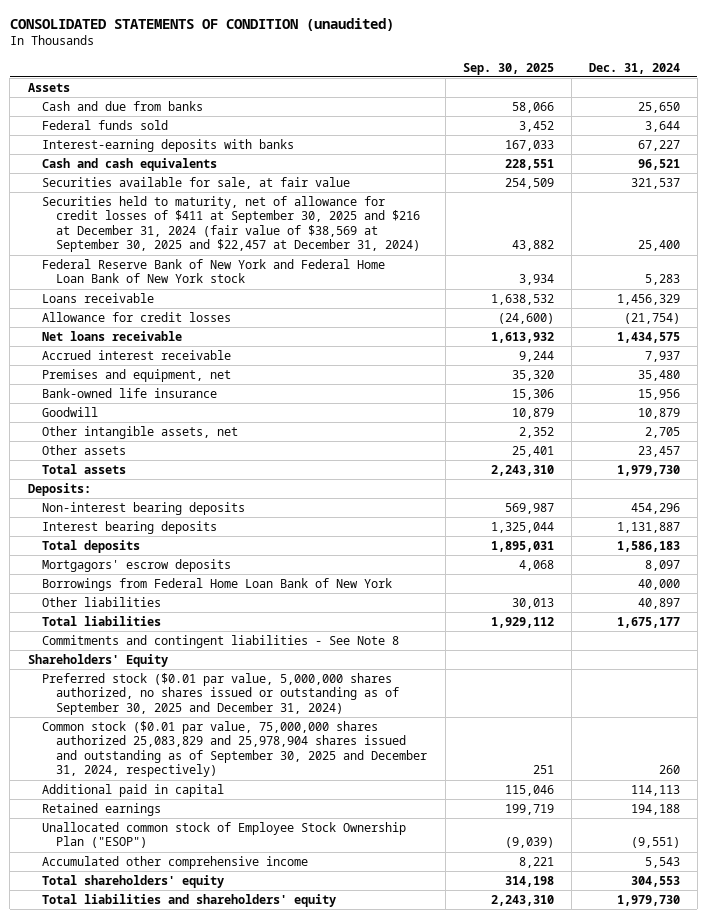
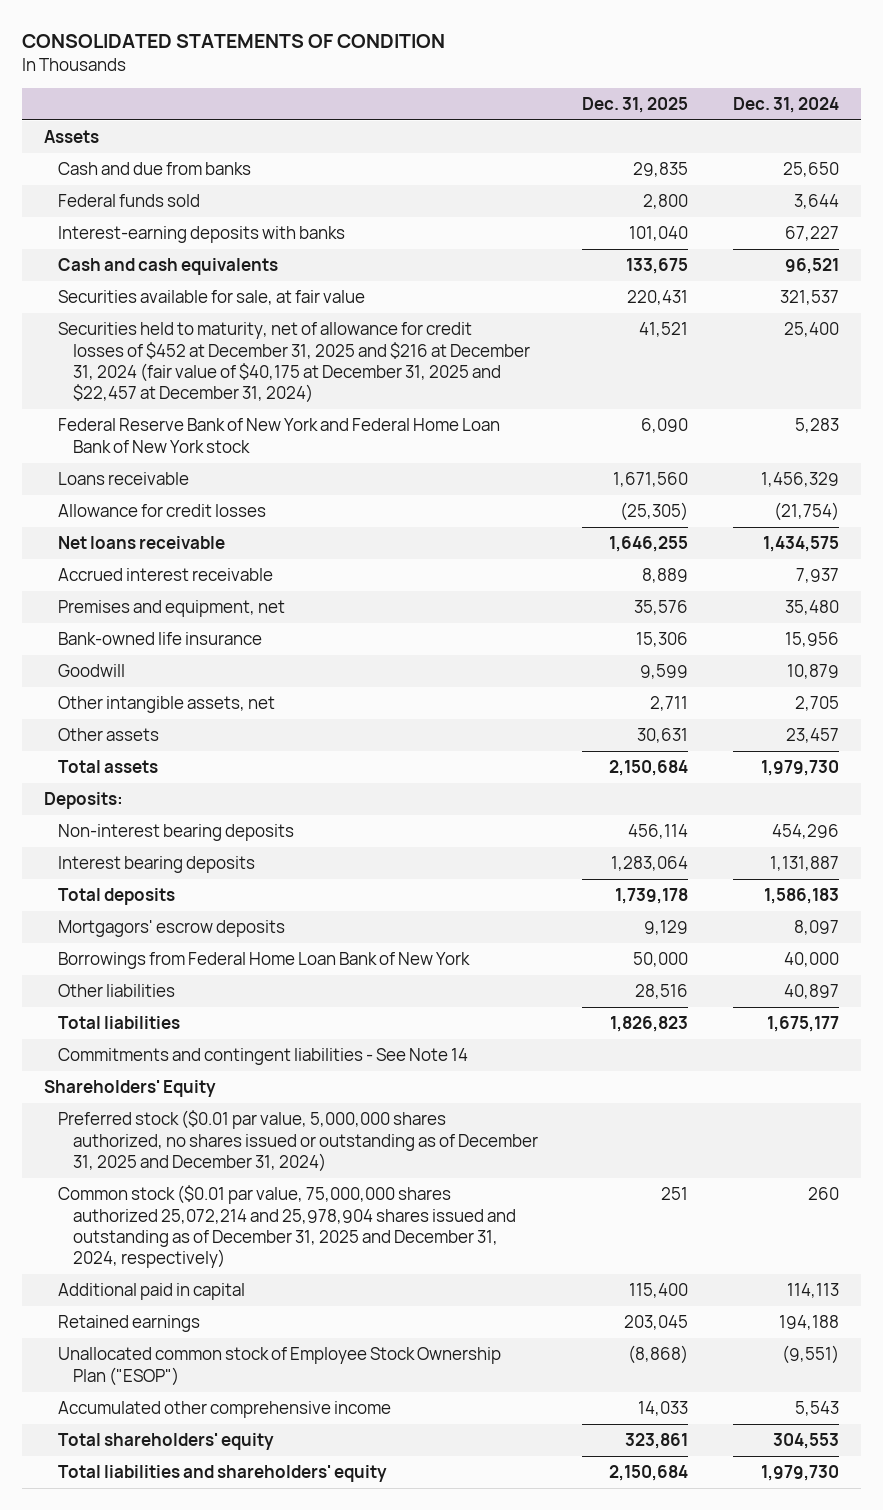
[9,17,394,31] CONSOLIDATED STATEMENTS OF CONDITION (unaudited) -> [21,34,445,49] CONSOLIDATED STATEMENTS OF CONDITION
[462,62,554,75] Sep. 30, 2025 -> none
none -> [582,96,689,113] Dec. 31, 2025
[42,196,421,253] Securities held to maturity, net of allowance for credit losses of $411 at September 30, 2025 and $216 at December 31, 2024 (fair value of $38,569 at September 30, 2025 and $22,457 at December 31, 2024) -> [58,322,530,404] Securities held to maturity, net of allowance for credit losses of $452 at December 31, 2025 and $216 at December 31, 2024 (fair value of $40,175 at December 31, 2025 and $22,457 at December 31, 2024)
[42,635,400,649] Commitments and contingent liabilities - See Note 8 -> [58,1048,469,1066] Commitments and contingent liabilities - See Note 14
[42,673,400,715] Preferred stock ($0.01 par value, 5,000,000 shares authorized, no shares issued or outstanding as of September 30, 2025 and December 31, 2024) -> [58,1110,538,1172] Preferred stock ($0.01 par value, 5,000,000 shares authorized, no shares issued or outstanding as of December 31, 2025 and December 31, 2024)
[42,721,428,778] Common stock ($0.01 par value, 75,000,000 shares authorized 25,083,829 and 25,978,904 shares issued and outstanding as of September 30, 2025 and December 31, 2024, respectively) -> [58,1185,516,1269] Common stock ($0.01 par value, 75,000,000 shares authorized 25,072,214 and 25,978,904 shares issued and outstanding as of December 31, 2025 and December 31, 2024, respectively)

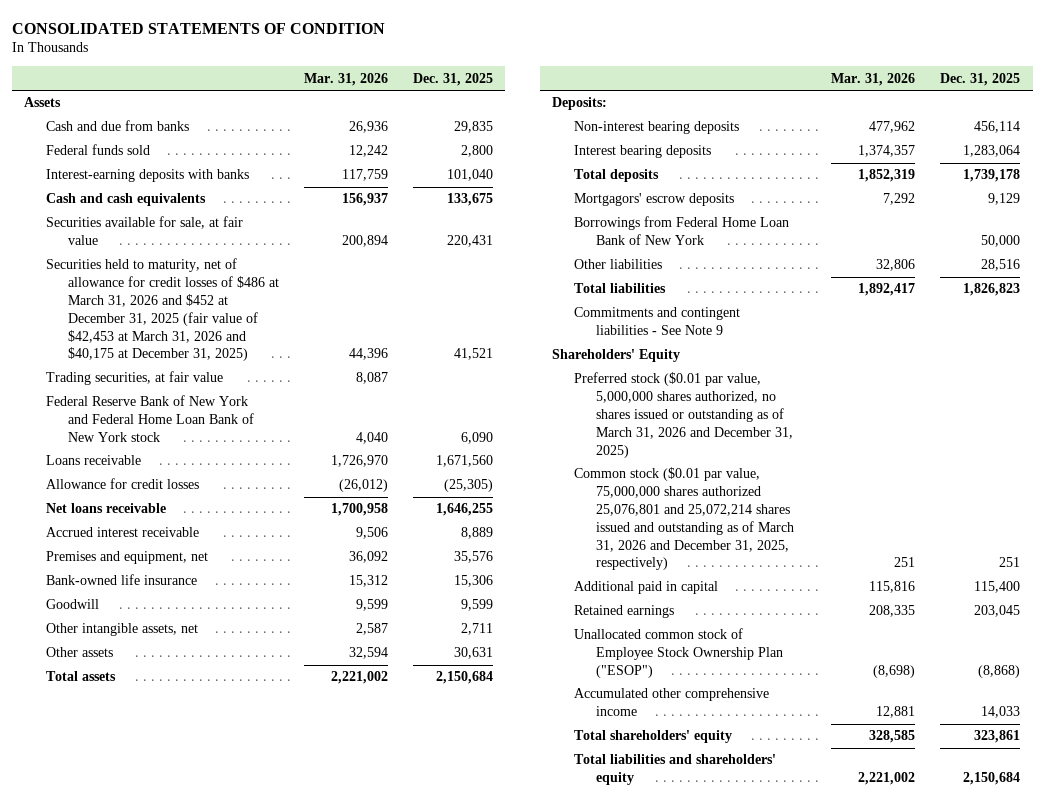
[732,96,839,113] Dec. 31, 2024 -> none
none -> [303,72,388,86] Mar. 31, 2026
[58,322,530,404] Securities held to maturity, net of allowance for credit losses of $452 at December 31, 2025 and $216 at December 31, 2024 (fair value of $40,175 at December 31, 2025 and $22,457 at December 31, 2024) -> [46,258,279,362] Securities held to maturity, net of allowance for credit losses of $486 at March 31, 2026 and $452 at December 31, 2025 (fair value of $42,453 at March 31, 2026 and $40,175 at December 31, 2025)
none -> [46,371,224,386] Trading securities, at fair value
[58,1048,469,1066] Commitments and contingent liabilities - See Note 14 -> [573,307,740,336] Commitments and contingent liabilities - See Note 9
[58,1110,538,1172] Preferred stock ($0.01 par value, 5,000,000 shares authorized, no shares issued or outstanding as of December 31, 2025 and December 31, 2024) -> [573,372,793,458] Preferred stock ($0.01 par value, 5,000,000 shares authorized, no shares issued or outstanding as of March 31, 2026 and December 31, 2025)
[58,1185,516,1269] Common stock ($0.01 par value, 75,000,000 shares authorized 25,072,214 and 25,978,904 shares issued and outstanding as of December 31, 2025 and December 31, 2024, respectively) -> [573,467,794,571] Common stock ($0.01 par value, 75,000,000 shares authorized 25,076,801 and 25,072,214 shares issued and outstanding as of March 31, 2026 and December 31, 2025, respectively)

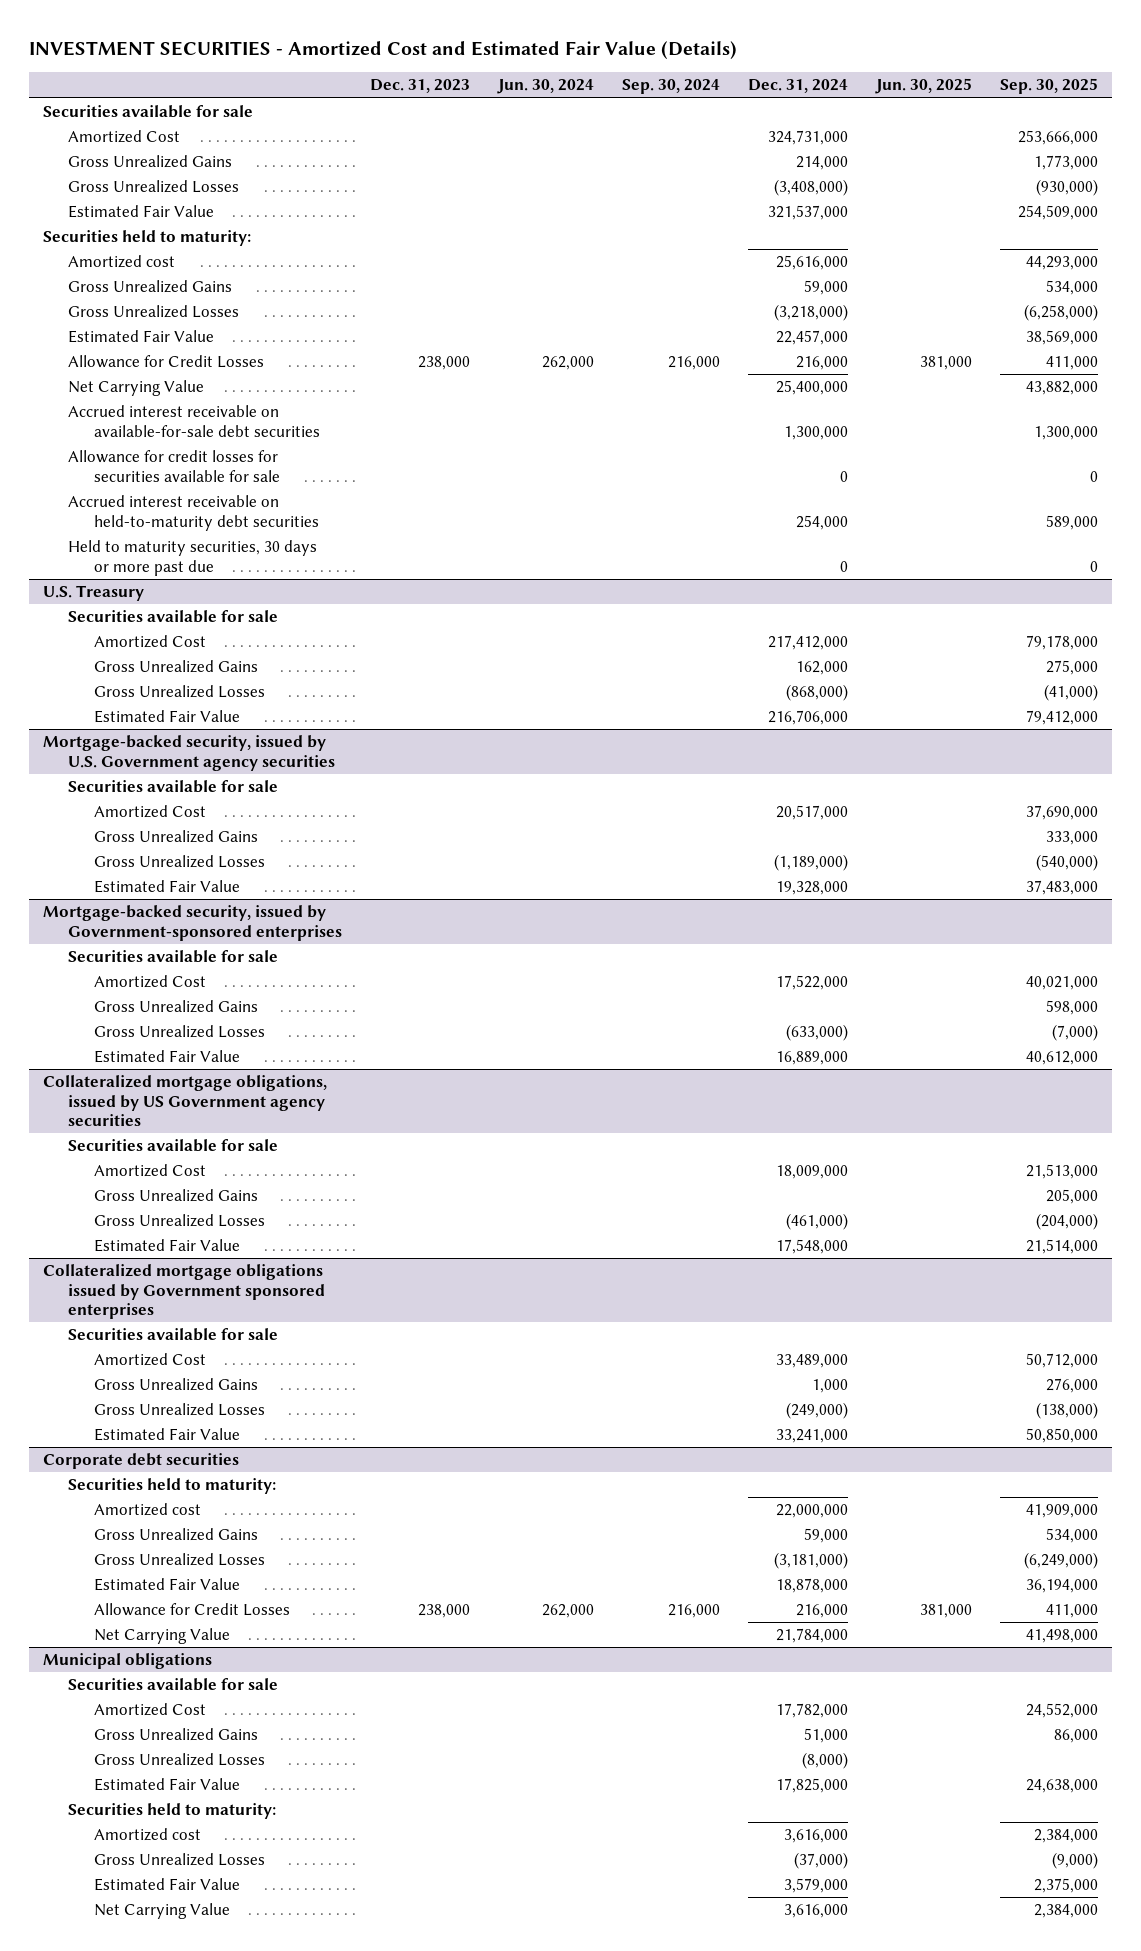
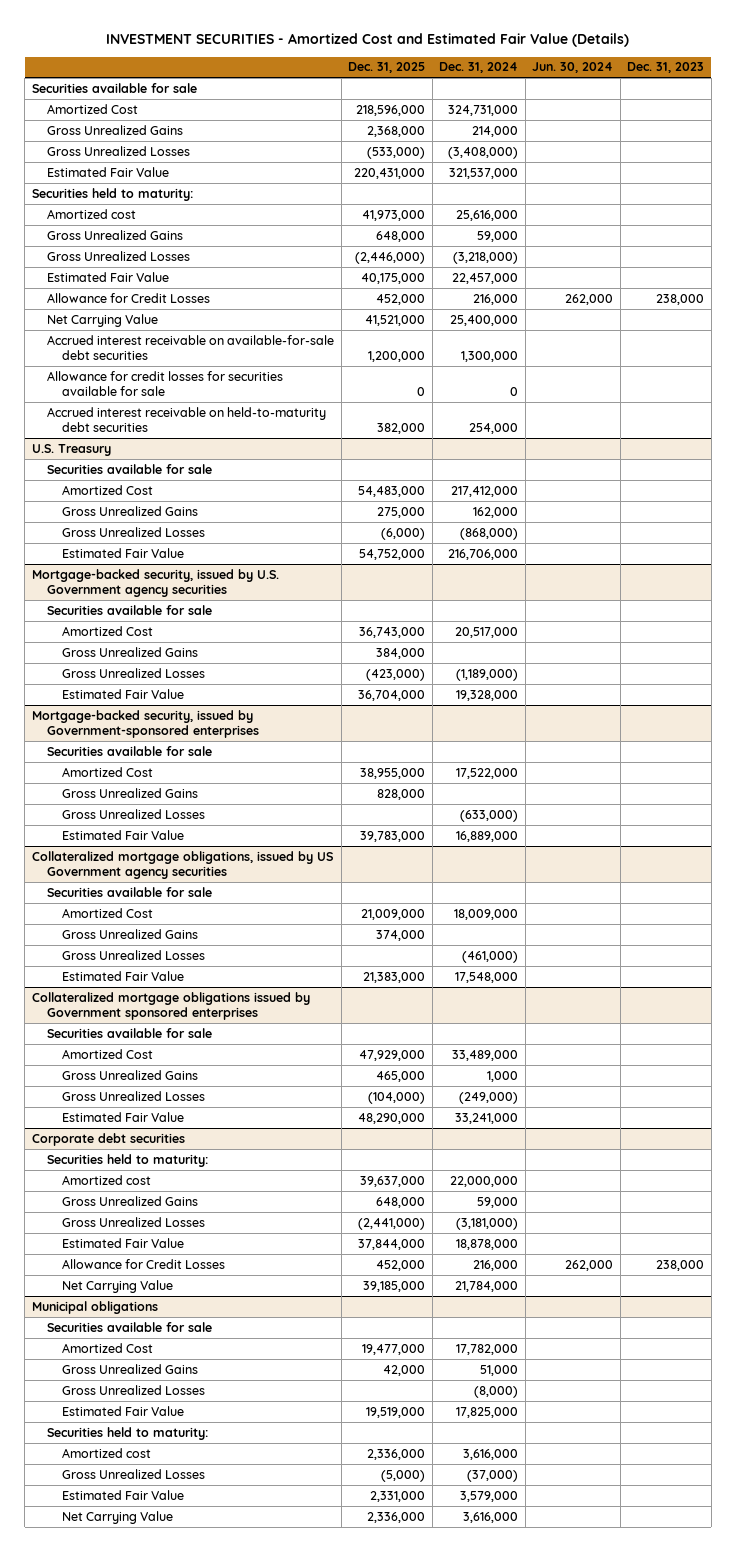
[622,79,721,95] Sep. 30, 2024 -> none
[874,78,972,95] Jun. 30, 2025 -> none
[999,78,1098,95] Sep. 30, 2025 -> none
none -> [348,62,426,74] Dec. 31, 2025
[68,540,318,576] Held to maturity securities, 30 days or more past due -> none

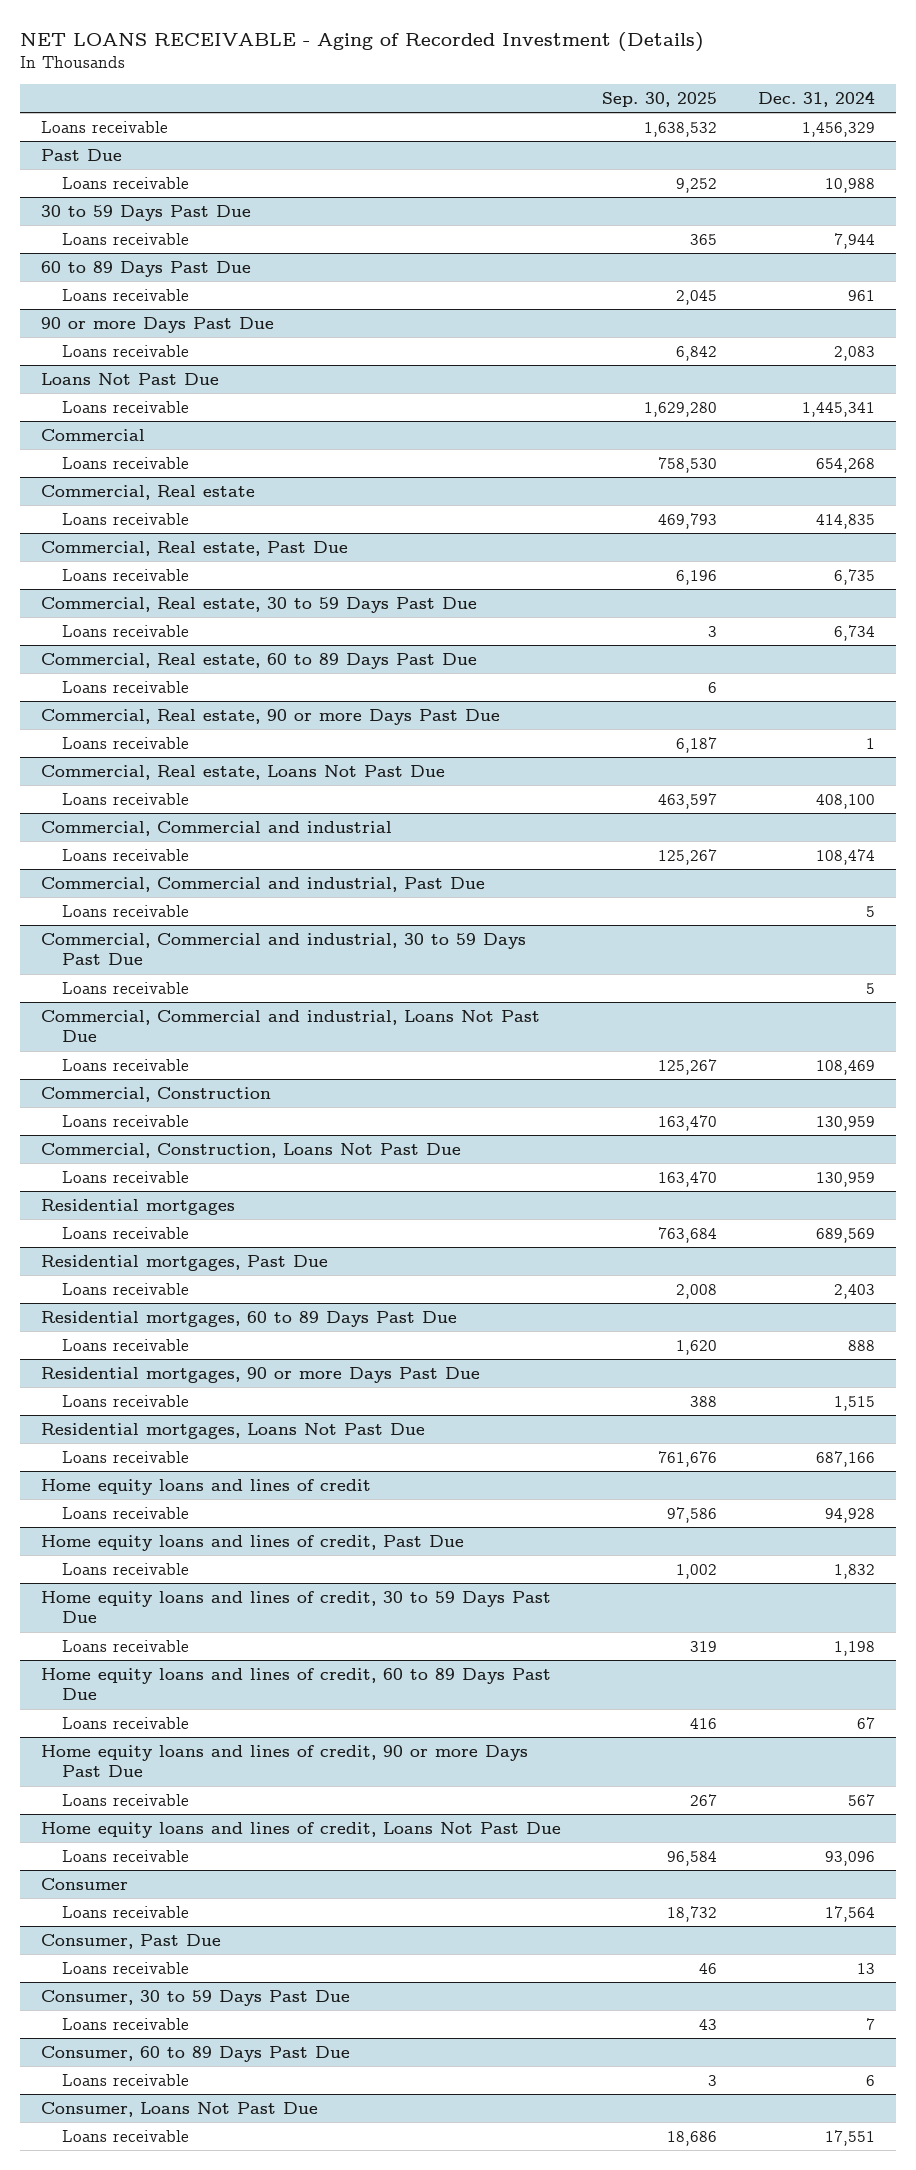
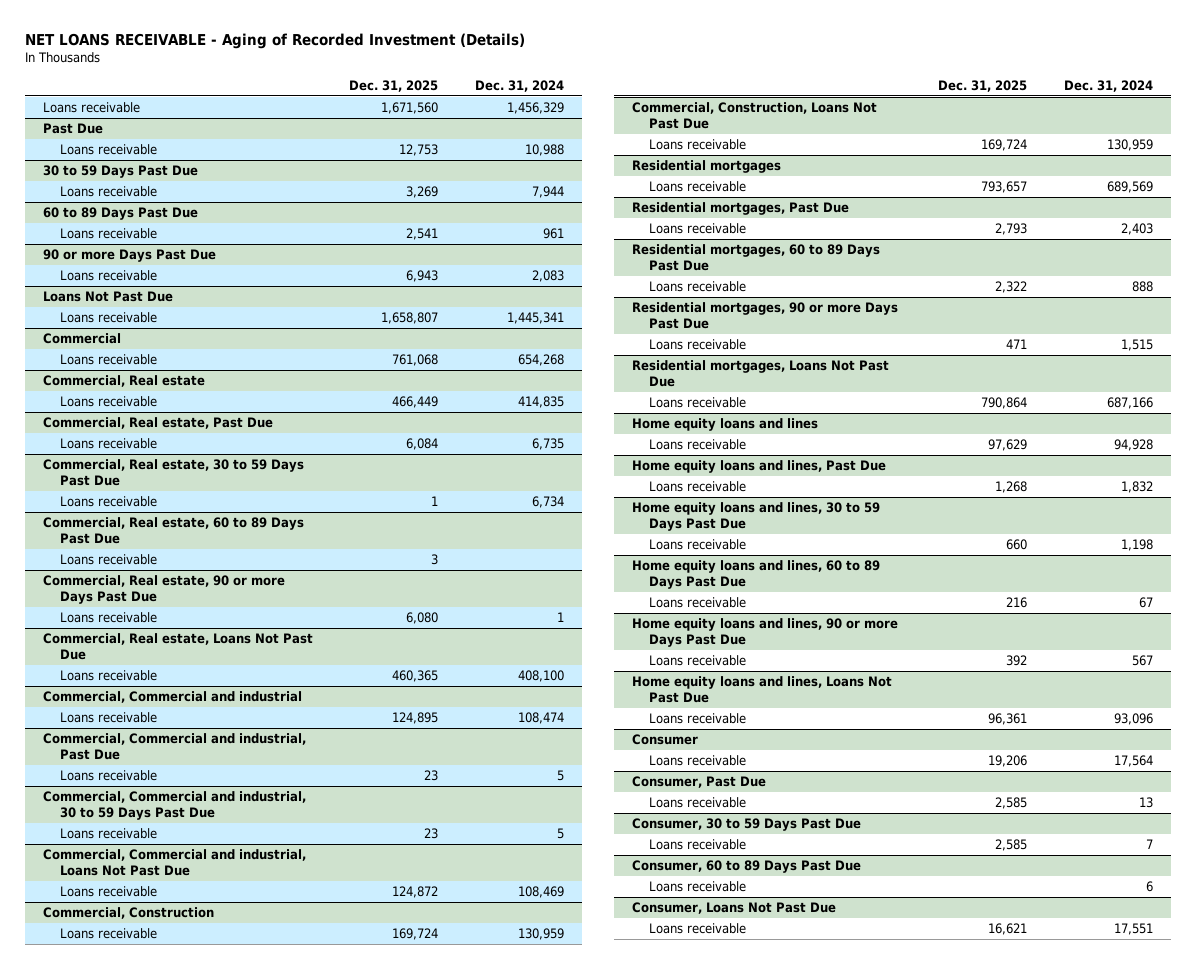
[601,91,717,107] Sep. 30, 2025 -> none
none -> [349,79,439,92] Dec. 31, 2025
[40,1478,371,1495] Home equity loans and lines of credit -> [631,418,818,432] Home equity loans and lines
[40,1534,464,1551] Home equity loans and lines of credit, Past Due -> [631,460,886,474] Home equity loans and lines, Past Due
[40,1590,551,1624] Home equity loans and lines of credit, 30 to 59 Days Past Due -> [631,502,880,532] Home equity loans and lines, 30 to 59 Days Past Due
[40,1667,551,1701] Home equity loans and lines of credit, 60 to 89 Days Past Due -> [631,560,880,590] Home equity loans and lines, 60 to 89 Days Past Due
[40,1744,528,1778] Home equity loans and lines of credit, 90 or more Days Past Due -> [631,618,898,648] Home equity loans and lines, 90 or more Days Past Due
[40,1821,561,1838] Home equity loans and lines of credit, Loans Not Past Due -> [631,676,892,704] Home equity loans and lines, Loans Not Past Due

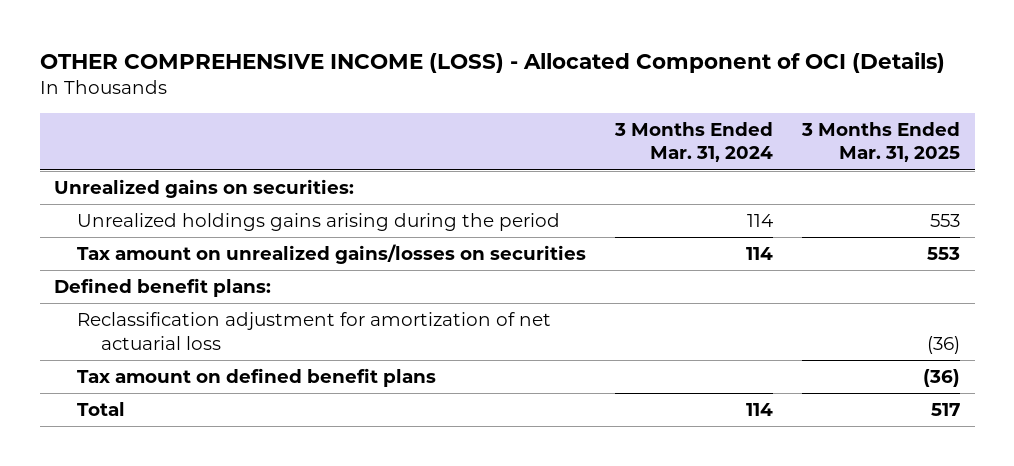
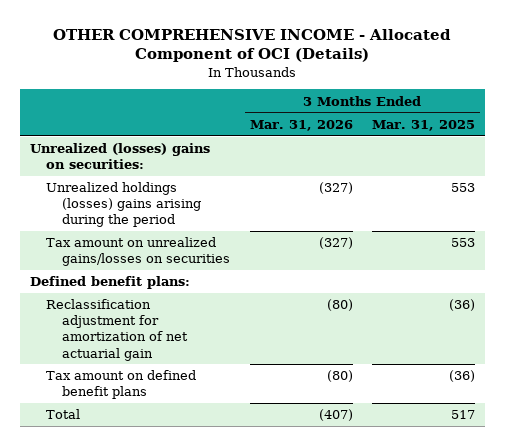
[39,51,945,73] OTHER COMPREHENSIVE INCOME (LOSS) - Allocated Component of OCI (Details) -> [53,28,452,63] OTHER COMPREHENSIVE INCOME - Allocated Component of OCI (Details)
[614,121,774,163] 3 Months Ended Mar. 31, 2024 -> none
none -> [249,119,353,131] Mar. 31, 2026
[54,179,355,199] Unrealized gains on securities: -> [29,143,210,170] Unrealized (losses) gains on securities:
[77,213,561,232] Unrealized holdings gains arising during the period -> [45,182,201,228] Unrealized holdings (losses) gains arising during the period
[77,312,552,350] Reclassification adjustment for amortization of net actuarial loss -> [45,299,188,361] Reclassification adjustment for amortization of net actuarial gain

